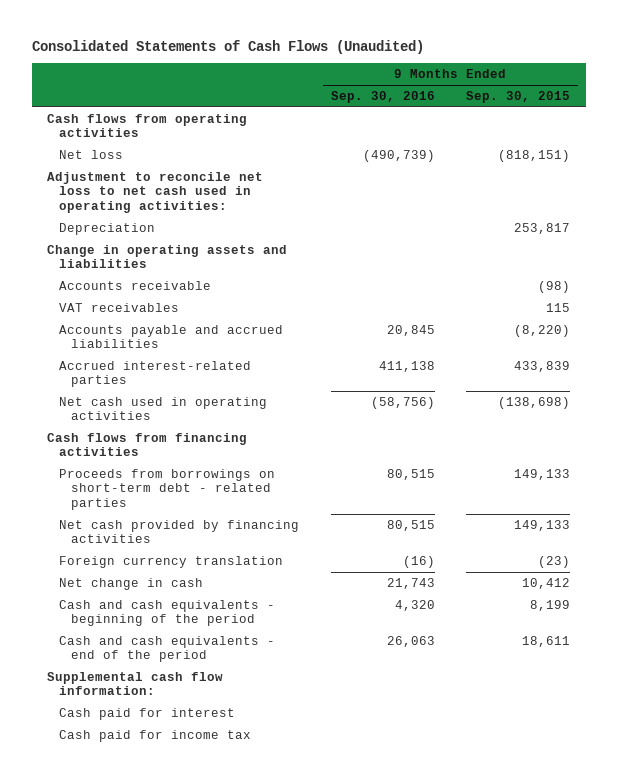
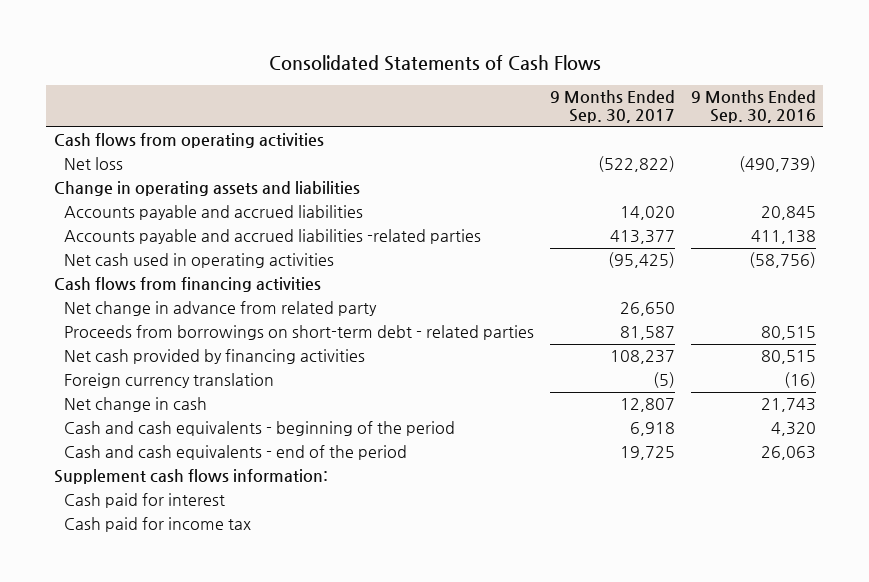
[31,39,424,54] Consolidated Statements of Cash Flows (Unaudited) -> [268,55,601,72] Consolidated Statements of Cash Flows
[466,91,571,104] Sep. 30, 2015 -> none
none -> [549,90,675,124] 9 Months Ended Sep. 30, 2017
[47,171,264,213] Adjustment to reconcile net loss to net cash used in operating activities: -> none
[59,222,156,235] Depreciation -> none
[59,280,212,290] Accounts receivable -> none
[59,302,180,312] VAT receivables -> none
[59,360,252,388] Accrued interest-related parties -> [64,229,482,245] Accounts payable and accrued liabilities -related parties
none -> [64,301,378,317] Net change in advance from related party
[47,671,224,696] Supplemental cash flow information: -> [53,469,328,485] Supplement cash flows information:

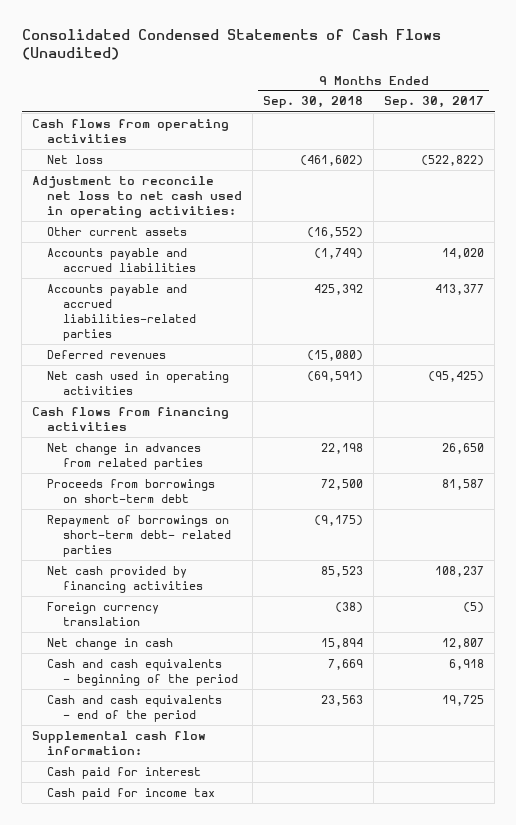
[268,55,601,72] Consolidated Statements of Cash Flows -> [21,28,441,60] Consolidated Condensed Statements of Cash Flows (Unaudited)
[690,90,816,124] 9 Months Ended Sep. 30, 2016 -> none
none -> [263,96,364,109] Sep. 30, 2018
[53,181,360,197] Change in operating assets and liabilities -> none
none -> [32,175,243,219] Adjustment to reconcile net loss to net cash used in operating activities:
none -> [47,226,188,236] Other current assets
[64,229,482,245] Accounts payable and accrued liabilities -related parties -> [47,283,196,342] Accounts payable and accrued liabilities-related parties
none -> [47,349,167,359] Deferred revenues
[64,301,378,317] Net change in advance from related party -> [47,442,203,470] Net change in advances from related parties
[64,325,535,341] Proceeds from borrowings on short-term debt - related parties -> [47,478,216,503] Proceeds from borrowings on short-term debt
none -> [47,514,231,558] Repayment of borrowings on short-term debt- related parties
[53,469,328,485] Supplement cash flows information: -> [32,730,207,755] Supplemental cash flow information:

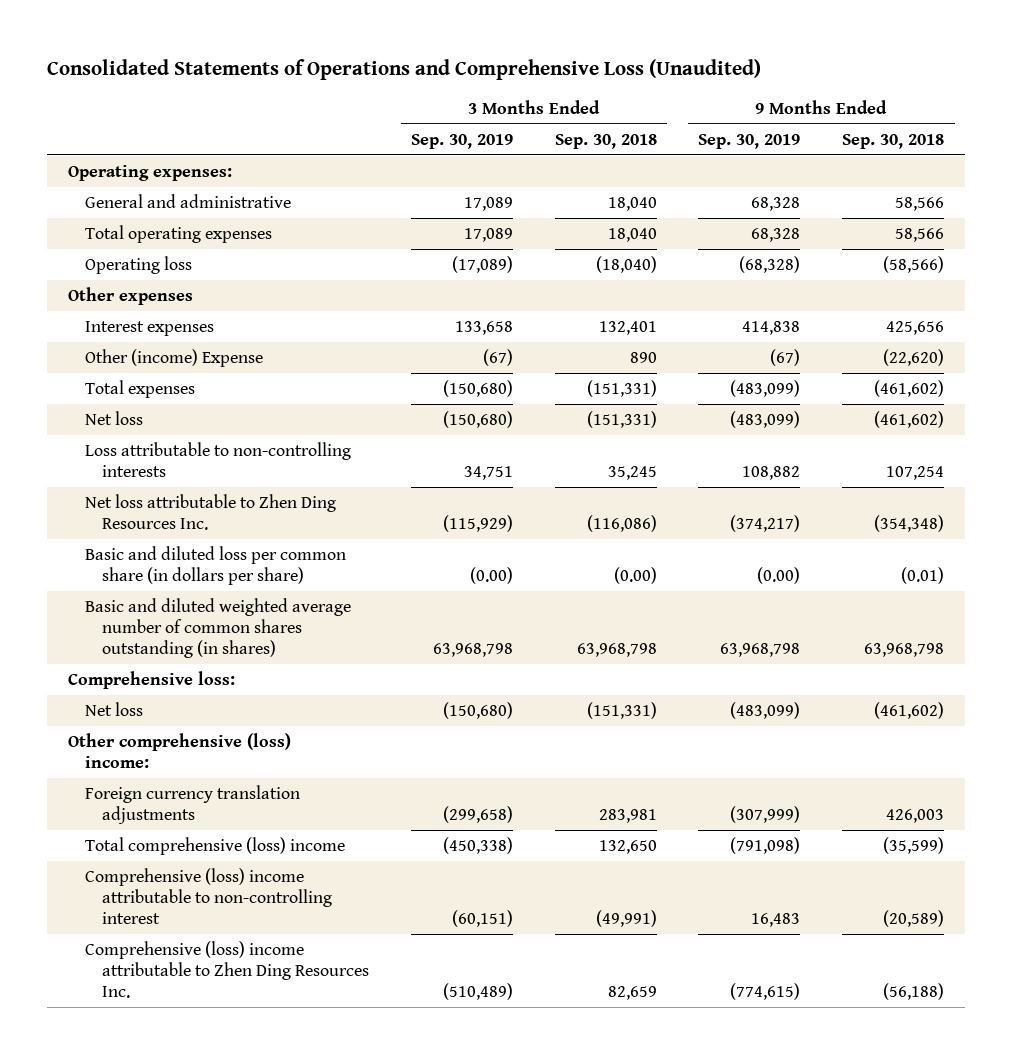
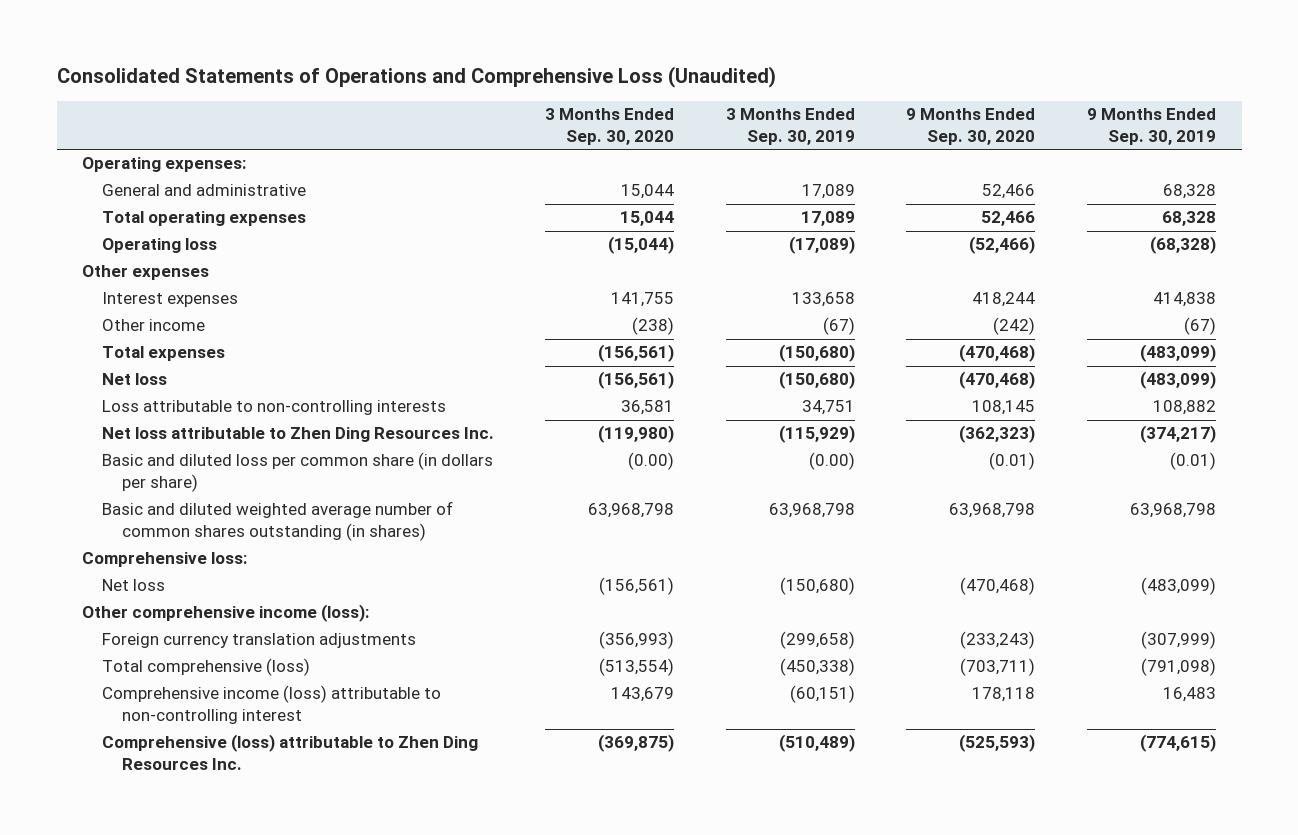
[554,133,657,149] Sep. 30, 2018 -> none
[842,133,945,149] Sep. 30, 2018 -> none
none -> [545,108,675,146] 3 Months Ended Sep. 30, 2020
none -> [906,108,1036,146] 9 Months Ended Sep. 30, 2020
[85,348,264,367] Other (income) Expense -> [101,319,205,332] Other income
[757,566,801,584] (0.00) -> [1169,452,1216,471] (0.01)
[67,732,291,768] Other comprehensive (loss) income: -> [82,604,370,623] Other comprehensive income (loss):
[85,836,346,855] Total comprehensive (loss) income -> [101,658,310,677] Total comprehensive (loss)
[85,867,333,924] Comprehensive (loss) income attributable to non-controlling interest -> [101,685,441,725] Comprehensive income (loss) attributable to non-controlling interest
[85,940,370,998] Comprehensive (loss) income attributable to Zhen Ding Resources Inc. -> [101,734,478,771] Comprehensive (loss) attributable to Zhen Ding Resources Inc.

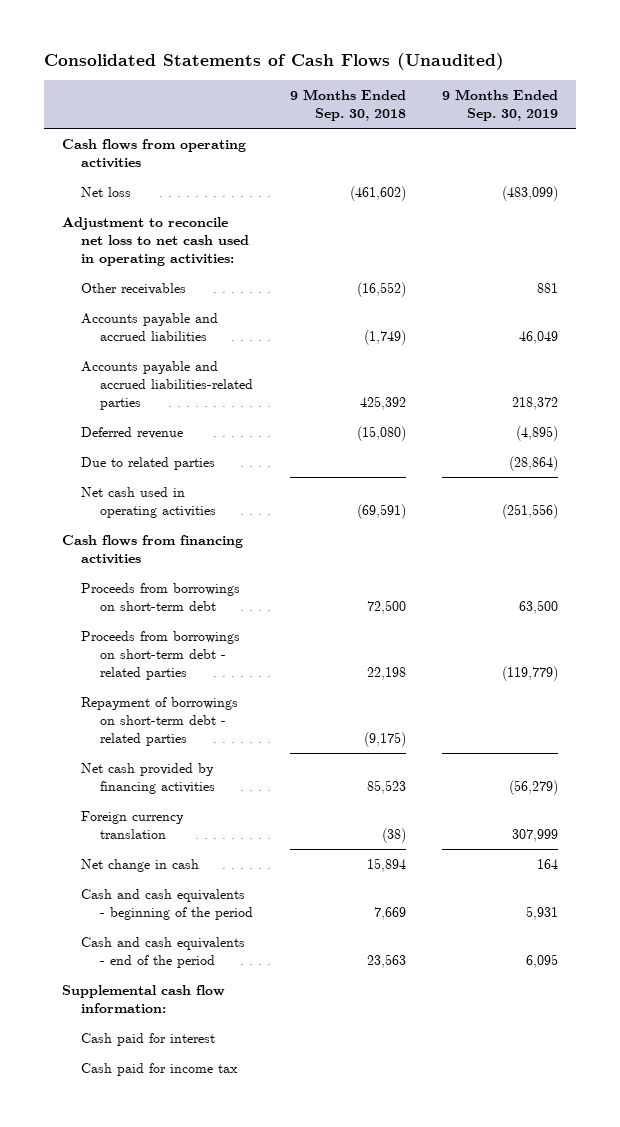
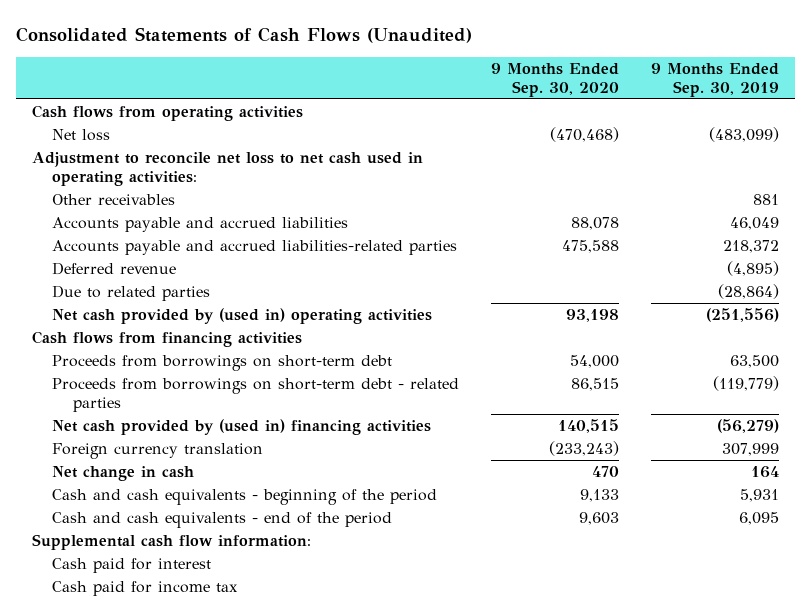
[289,89,406,122] 9 Months Ended Sep. 30, 2018 -> none
none -> [491,63,620,97] 9 Months Ended Sep. 30, 2020
[81,486,217,518] Net cash used in operating activities -> [52,308,433,325] Net cash provided by (used in) operating activities
[81,696,239,747] Repayment of borrowings on short-term debt - related parties -> none
[81,762,216,794] Net cash provided by financing activities -> [52,419,432,436] Net cash provided by (used in) financing activities

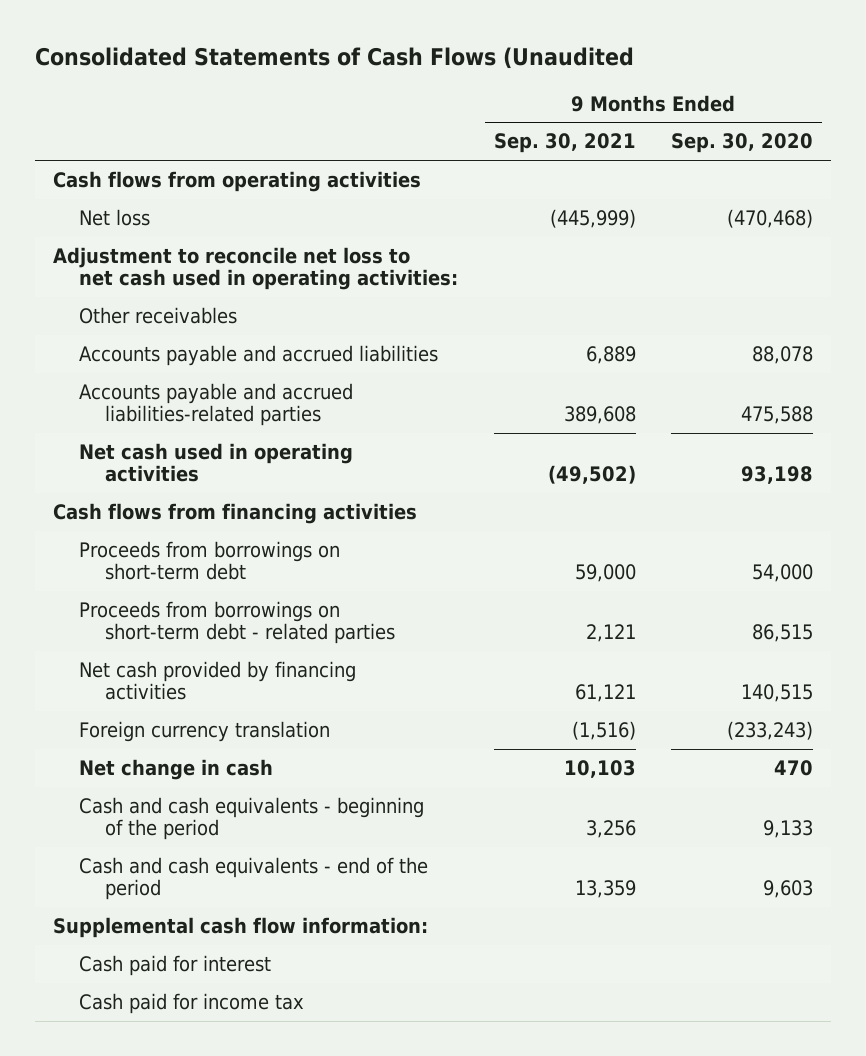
[15,26,472,43] Consolidated Statements of Cash Flows (Unaudited) -> [34,47,634,70] Consolidated Statements of Cash Flows (Unaudited
[651,63,780,97] 9 Months Ended Sep. 30, 2019 -> none
none -> [493,133,636,154] Sep. 30, 2021
[52,262,177,276] Deferred revenue -> none
[52,285,211,302] Due to related parties -> none
[52,308,433,325] Net cash provided by (used in) operating activities -> [78,442,353,483] Net cash used in operating activities
[52,419,432,436] Net cash provided by (used in) financing activities -> [78,660,356,701] Net cash provided by financing activities

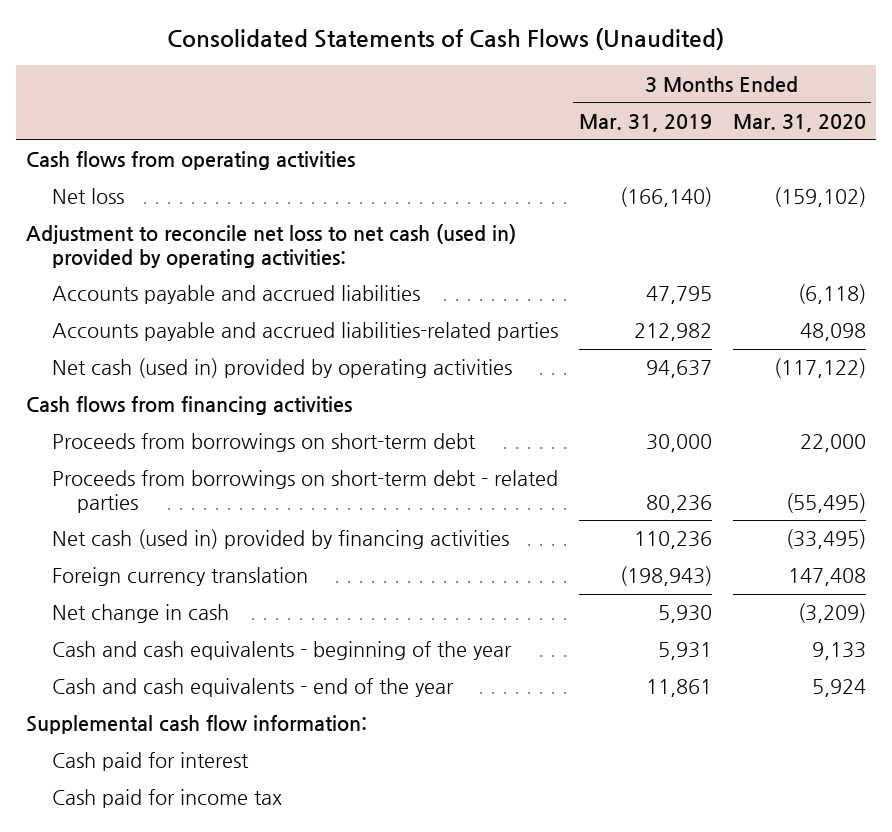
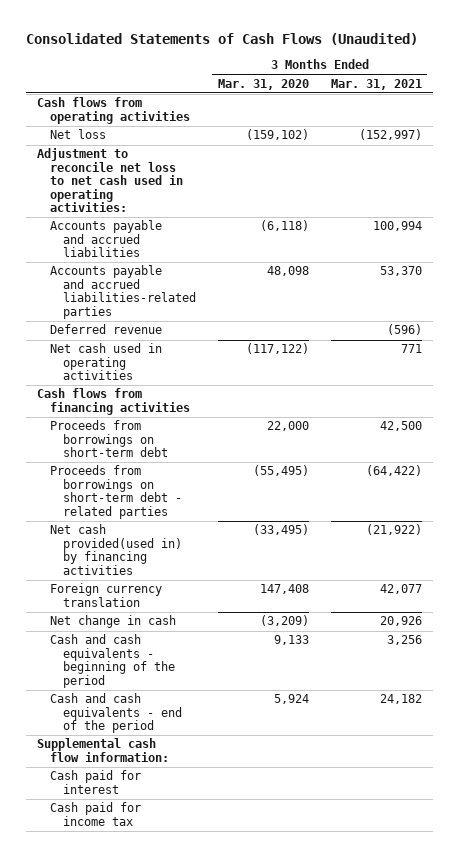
[578,114,712,133] Mar. 31, 2019 -> none
none -> [330,78,422,90] Mar. 31, 2021
[26,224,517,268] Adjustment to reconcile net loss to net cash (used in) provided by operating activities: -> [37,148,183,212] Adjustment to reconcile net loss to net cash used in operating activities:
none -> [49,324,162,335] Deferred revenue
[51,358,512,379] Net cash (used in) provided by operating activities -> [49,343,162,381] Net cash used in operating activities
[51,529,509,550] Net cash (used in) provided by financing activities -> [49,524,182,575] Net cash provided(used in) by financing activities
[51,641,512,661] Cash and cash equivalents - beginning of the year -> [49,634,175,688] Cash and cash equivalents - beginning of the period
[51,678,454,698] Cash and cash equivalents - end of the year -> [49,693,182,734] Cash and cash equivalents - end of the period

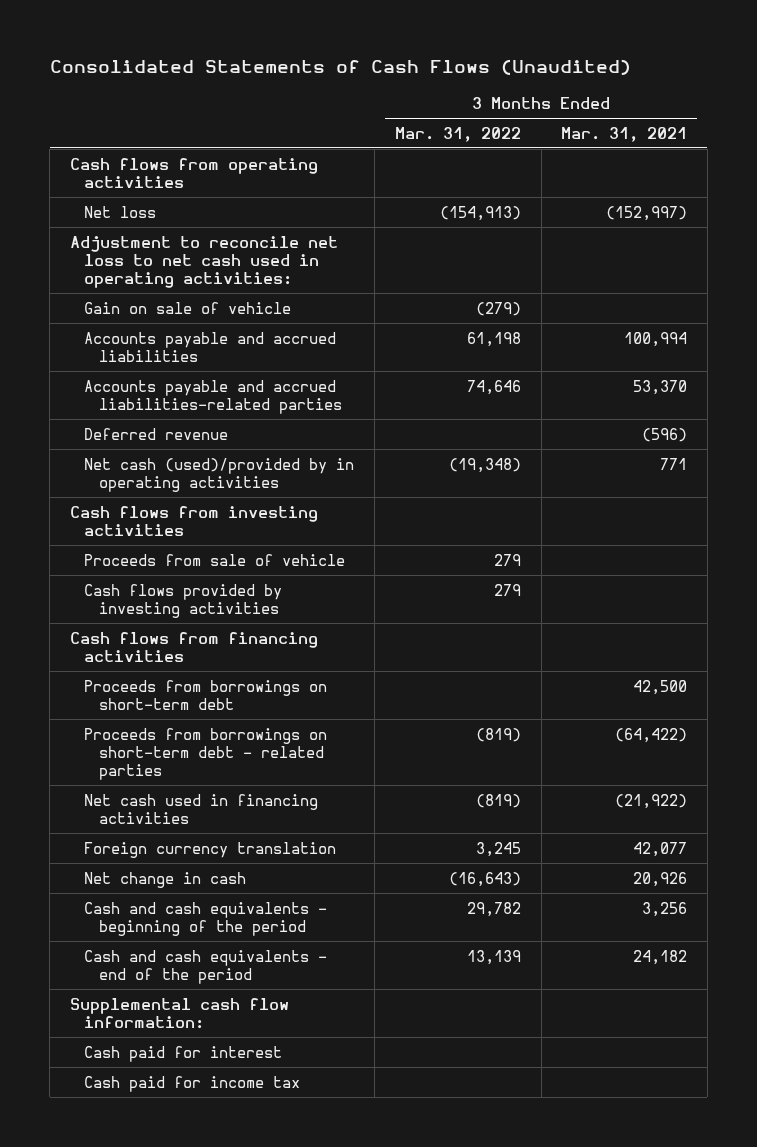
[217,78,309,90] Mar. 31, 2020 -> none
none -> [394,126,521,142] Mar. 31, 2022
none -> [84,301,292,314] Gain on sale of vehicle
[49,343,162,381] Net cash used in operating activities -> [84,457,355,492] Net cash (used)/provided by in operating activities
none -> [69,505,318,536] Cash flows from investing activities
none -> [84,553,346,566] Proceeds from sale of vehicle
none -> [84,583,283,618] Cash flows provided by investing activities
[49,524,182,575] Net cash provided(used in) by financing activities -> [84,793,319,824] Net cash used in financing activities

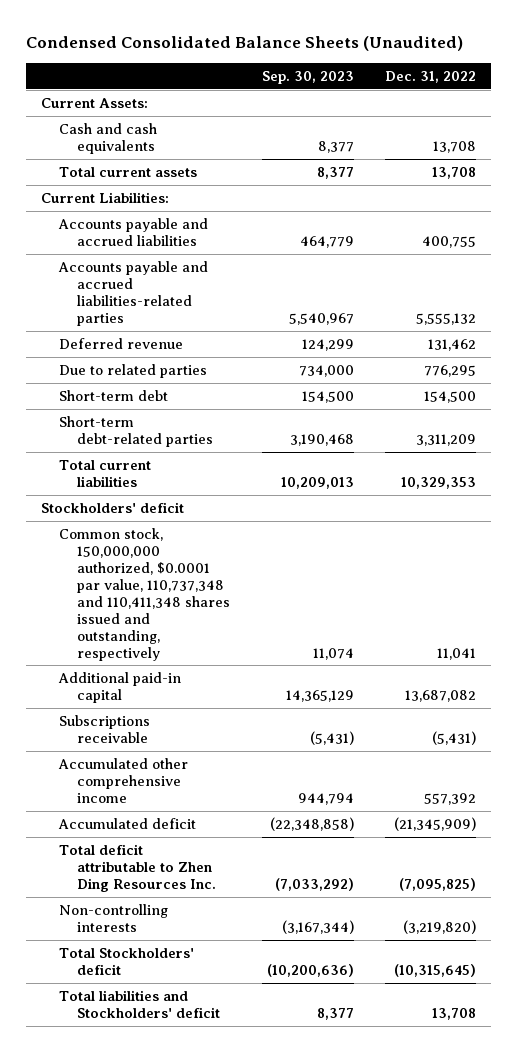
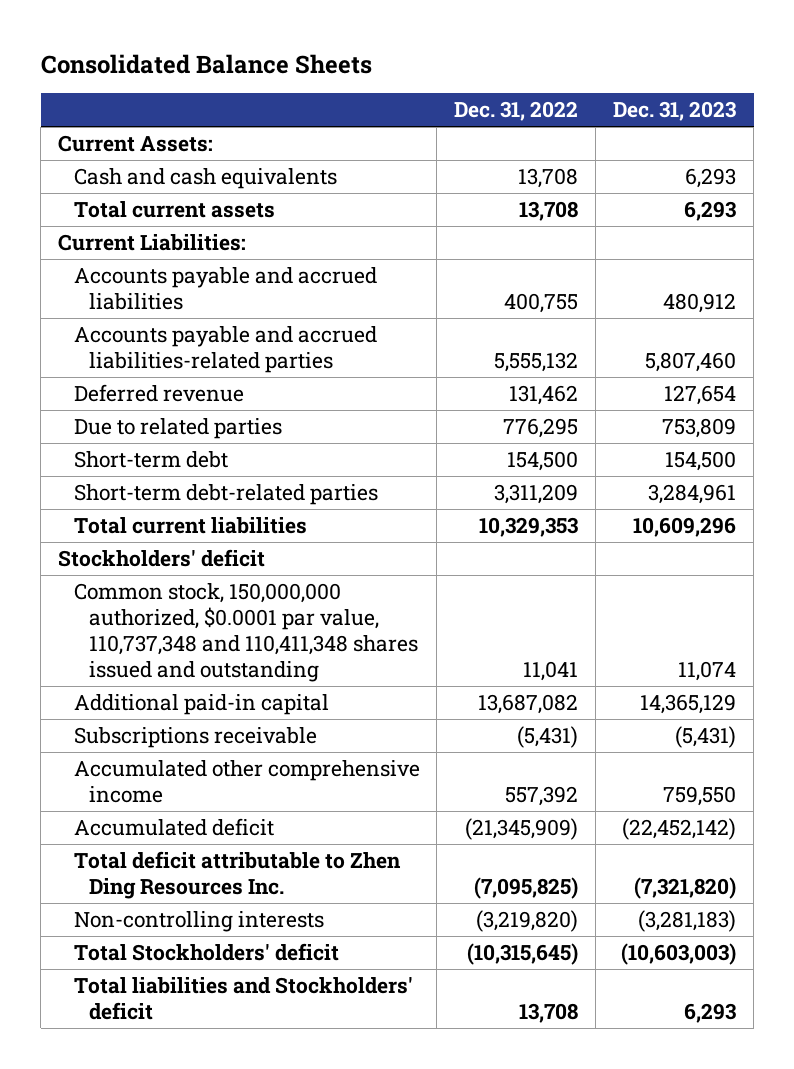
[25,36,463,52] Condensed Consolidated Balance Sheets (Unaudited) -> [40,53,372,74] Consolidated Balance Sheets
[261,70,354,84] Sep. 30, 2023 -> none
none -> [613,101,737,122] Dec. 31, 2023
[59,527,231,661] Common stock, 150,000,000 authorized, $0.0001 par value, 110,737,348 and 110,411,348 shares issued and outstanding, respectively -> [73,582,419,683] Common stock, 150,000,000 authorized, $0.0001 par value, 110,737,348 and 110,411,348 shares issued and outstanding

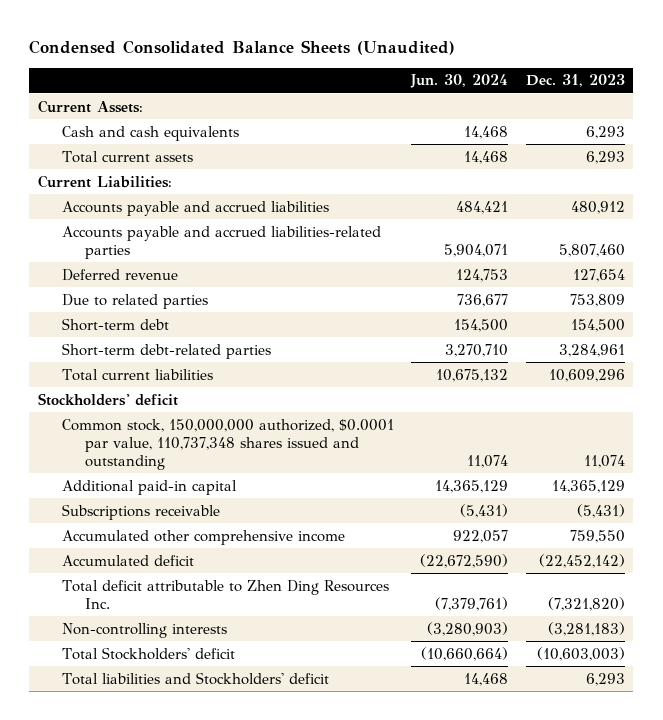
[40,53,372,74] Consolidated Balance Sheets -> [29,39,456,55] Condensed Consolidated Balance Sheets (Unaudited)
[454,101,579,122] Dec. 31, 2022 -> none
none -> [410,74,509,89] Jun. 30, 2024
[73,582,419,683] Common stock, 150,000,000 authorized, $0.0001 par value, 110,737,348 and 110,411,348 shares issued and outstanding -> [61,418,394,470] Common stock, 150,000,000 authorized, $0.0001 par value, 110,737,348 shares issued and outstanding

